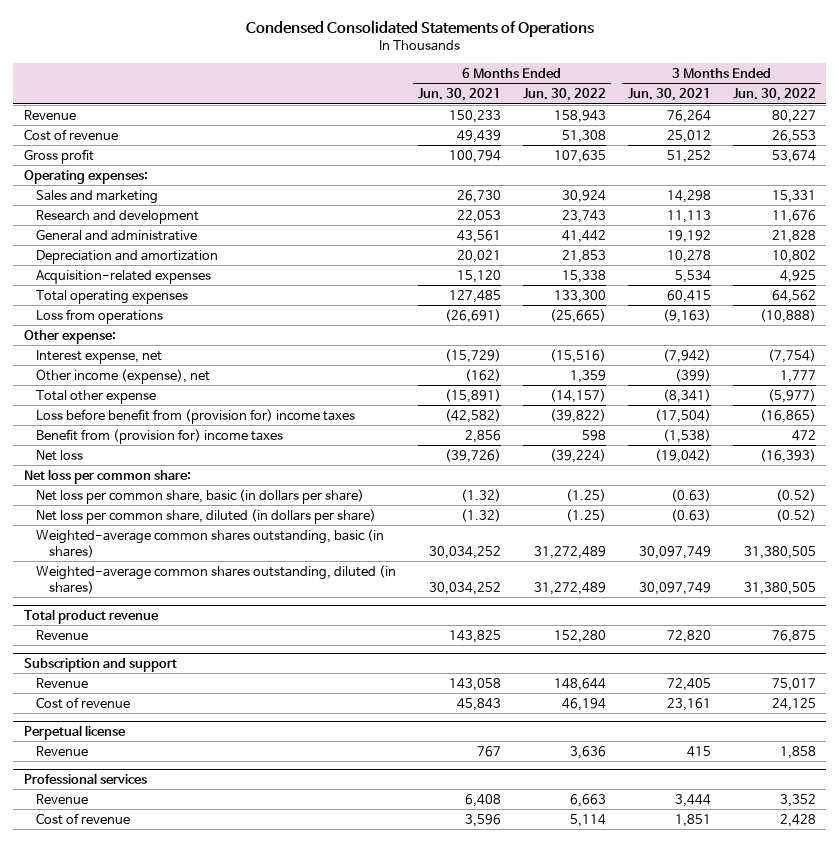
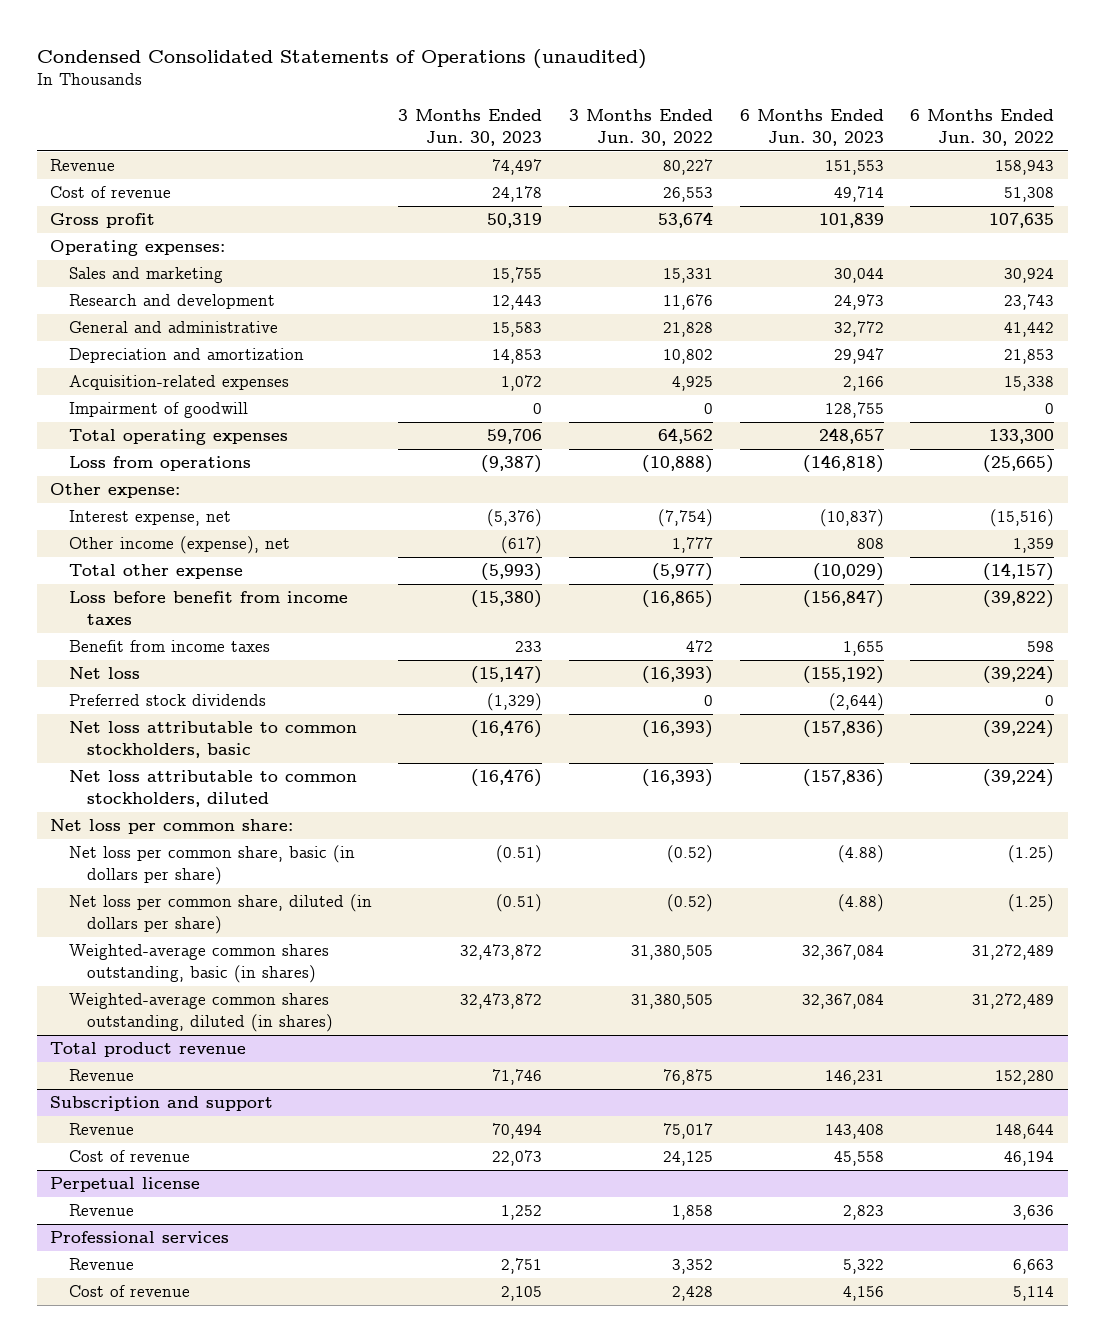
[245,19,594,37] Condensed Consolidated Statements of Operations -> [36,48,647,69] Condensed Consolidated Statements of Operations (unaudited)
[418,88,502,102] Jun. 30, 2021 -> none
[627,88,711,102] Jun. 30, 2021 -> none
none -> [398,109,543,146] 3 Months Ended Jun. 30, 2023
none -> [739,109,884,146] 6 Months Ended Jun. 30, 2023
none -> [68,402,248,419] Impairment of goodwill
[36,408,356,424] Loss before benefit from (provision for) income taxes -> [68,591,348,625] Loss before benefit from income taxes
[36,428,284,444] Benefit from (provision for) income taxes -> [68,640,270,653] Benefit from income taxes
none -> [68,694,266,707] Preferred stock dividends
none -> [68,721,357,758] Net loss attributable to common stockholders, basic
none -> [68,770,357,807] Net loss attributable to common stockholders, diluted

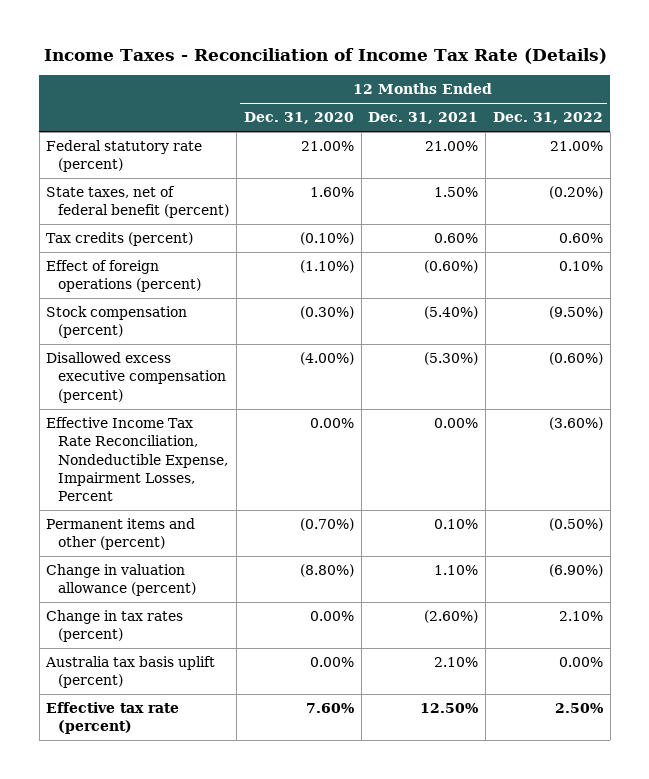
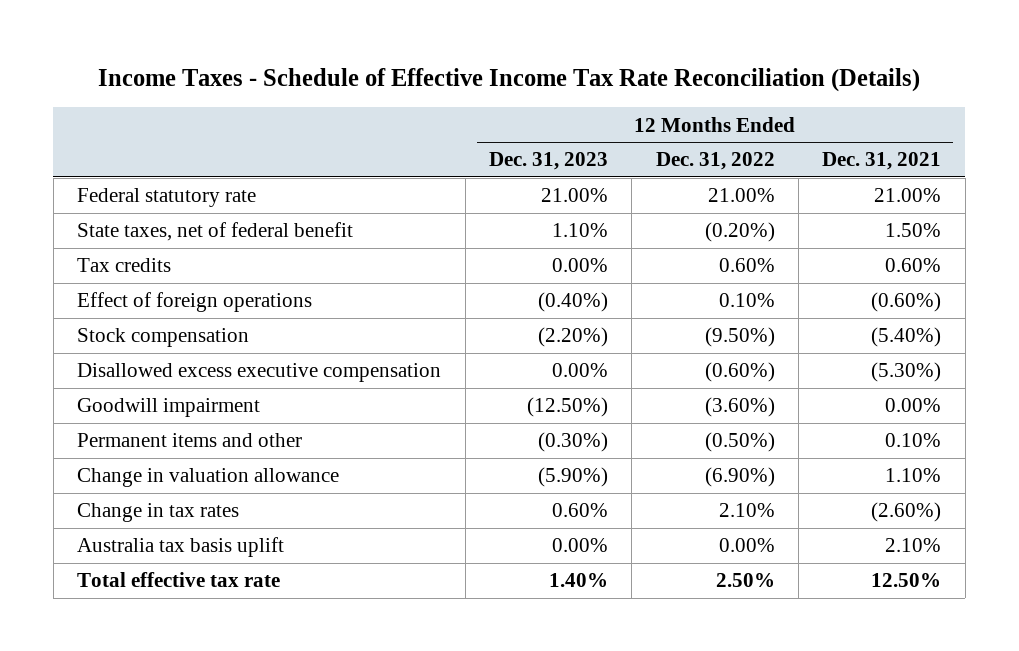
[43,47,607,64] Income Taxes - Reconciliation of Income Tax Rate (Details) -> [98,68,921,93] Income Taxes - Schedule of Effective Income Tax Rate Reconciliation (Details)
[243,112,354,125] Dec. 31, 2020 -> none
none -> [488,152,608,171] Dec. 31, 2023
[46,140,203,173] Federal statutory rate (percent) -> [77,188,257,208] Federal statutory rate
[46,186,230,219] State taxes, net of federal benefit (percent) -> [77,222,354,242] State taxes, net of federal benefit
[46,232,194,247] Tax credits (percent) -> [77,258,172,273] Tax credits
[46,260,202,293] Effect of foreign operations (percent) -> [77,292,313,313] Effect of foreign operations
[46,306,188,339] Stock compensation (percent) -> [77,328,250,348] Stock compensation
[46,352,227,403] Disallowed excess executive compensation (percent) -> [77,363,442,383] Disallowed excess executive compensation
[46,417,229,502] Effective Income Tax Rate Reconciliation, Nondeductible Expense, Impairment Losses, Percent -> [77,398,261,418] Goodwill impairment
[46,518,196,551] Permanent items and other (percent) -> [77,433,303,448] Permanent items and other
[46,564,197,597] Change in valuation allowance (percent) -> [77,468,340,488] Change in valuation allowance
[46,610,184,643] Change in tax rates (percent) -> [77,503,240,523] Change in tax rates
[45,656,216,689] Australia tax basis uplift (percent) -> [77,537,285,558] Australia tax basis uplift
[46,702,180,735] Effective tax rate (percent) -> [77,572,281,588] Total effective tax rate

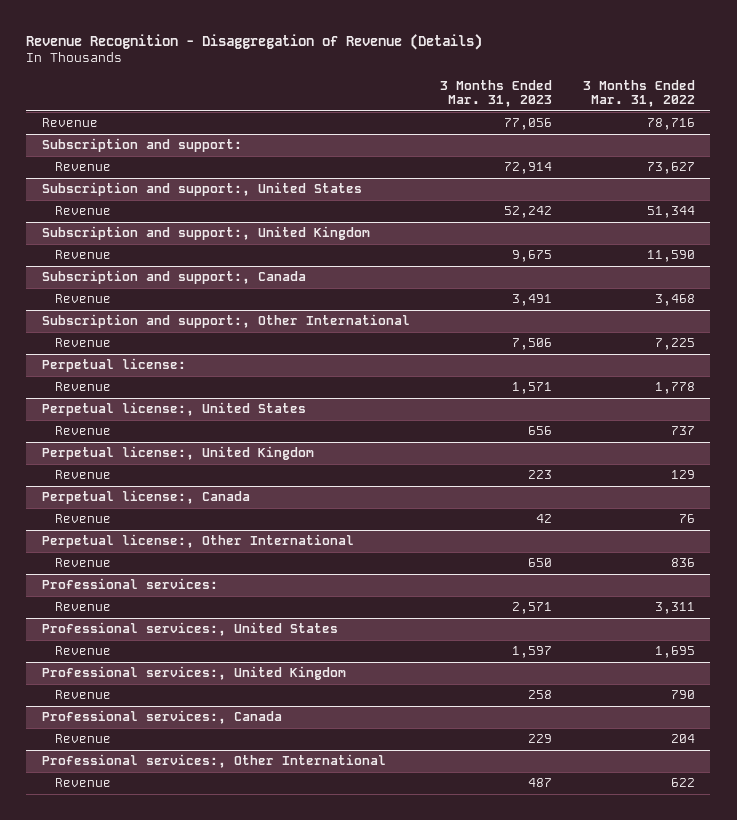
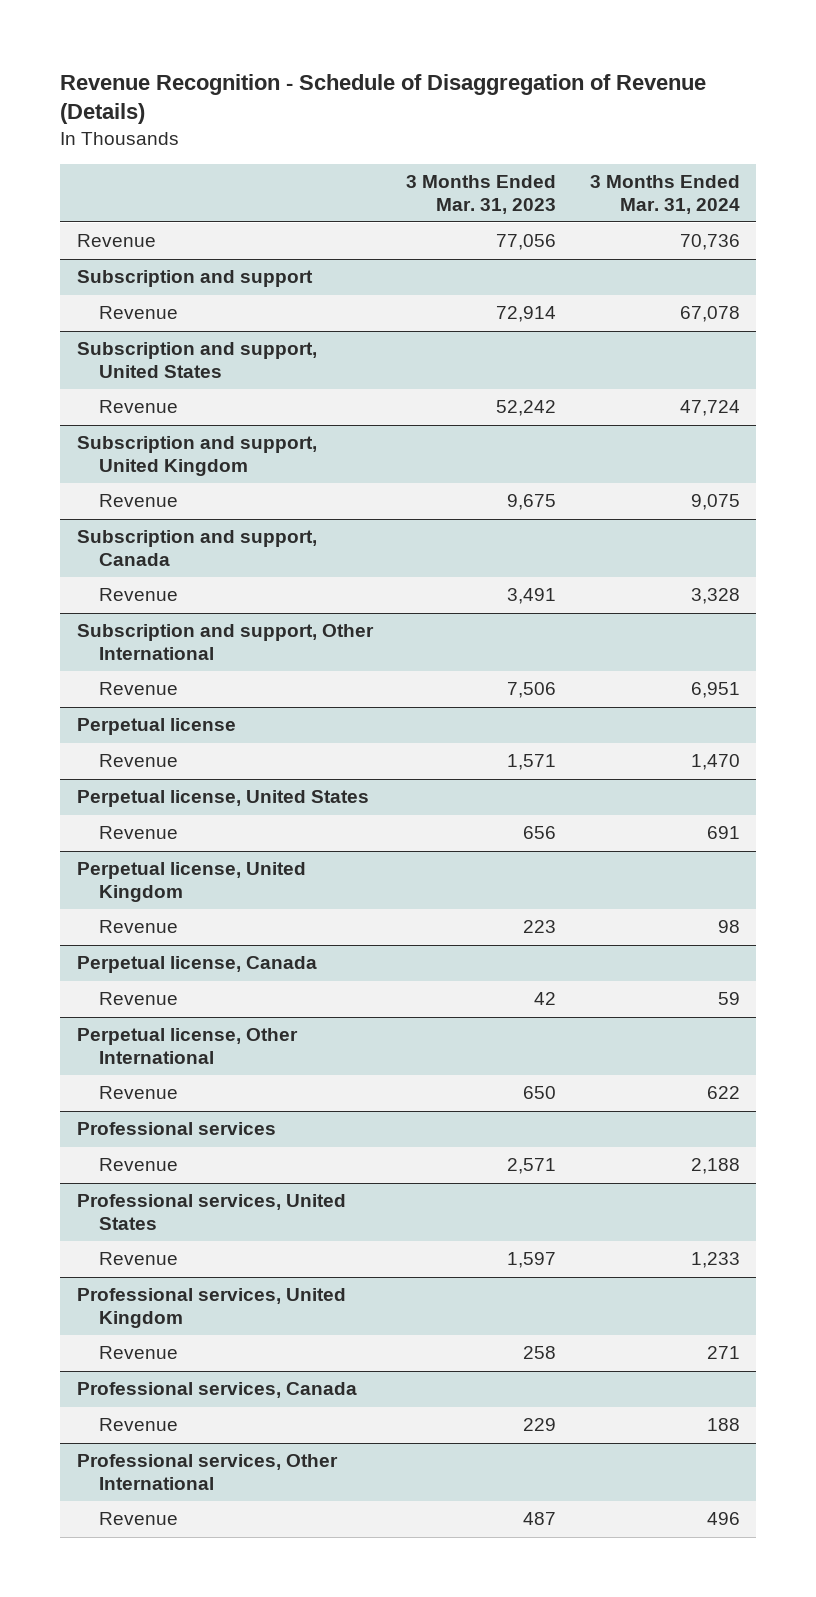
[26,33,483,50] Revenue Recognition - Disaggregation of Revenue (Details) -> [60,73,707,125] Revenue Recognition - Schedule of Disaggregation of Revenue (Details)
[583,79,696,108] 3 Months Ended Mar. 31, 2022 -> none
none -> [589,175,740,214] 3 Months Ended Mar. 31, 2024
[41,138,242,153] Subscription and support: -> [76,270,313,288] Subscription and support
[41,182,362,197] Subscription and support:, United States -> [76,342,317,378] Subscription and support, United States
[41,226,370,241] Subscription and support:, United Kingdom -> [76,436,317,476] Subscription and support, United Kingdom
[41,270,306,285] Subscription and support:, Canada -> [76,530,317,566] Subscription and support, Canada
[41,314,410,329] Subscription and support:, Other International -> [76,624,374,660] Subscription and support, Other International
[41,358,186,373] Perpetual license: -> [76,718,236,736] Perpetual license
[41,402,306,417] Perpetual license:, United States -> [76,790,369,808] Perpetual license, United States
[41,446,314,461] Perpetual license:, United Kingdom -> [76,862,306,902] Perpetual license, United Kingdom
[41,490,250,505] Perpetual license:, Canada -> [76,956,317,974] Perpetual license, Canada
[41,534,354,549] Perpetual license:, Other International -> [76,1028,298,1064] Perpetual license, Other International
[41,578,218,590] Professional services: -> [76,1122,276,1136] Professional services
[41,622,338,637] Professional services:, United States -> [76,1194,346,1230] Professional services, United States
[41,666,346,681] Professional services:, United Kingdom -> [76,1288,346,1328] Professional services, United Kingdom
[41,710,282,725] Professional services:, Canada -> [76,1382,357,1399] Professional services, Canada
[41,754,386,769] Professional services:, Other International -> [76,1454,338,1490] Professional services, Other International

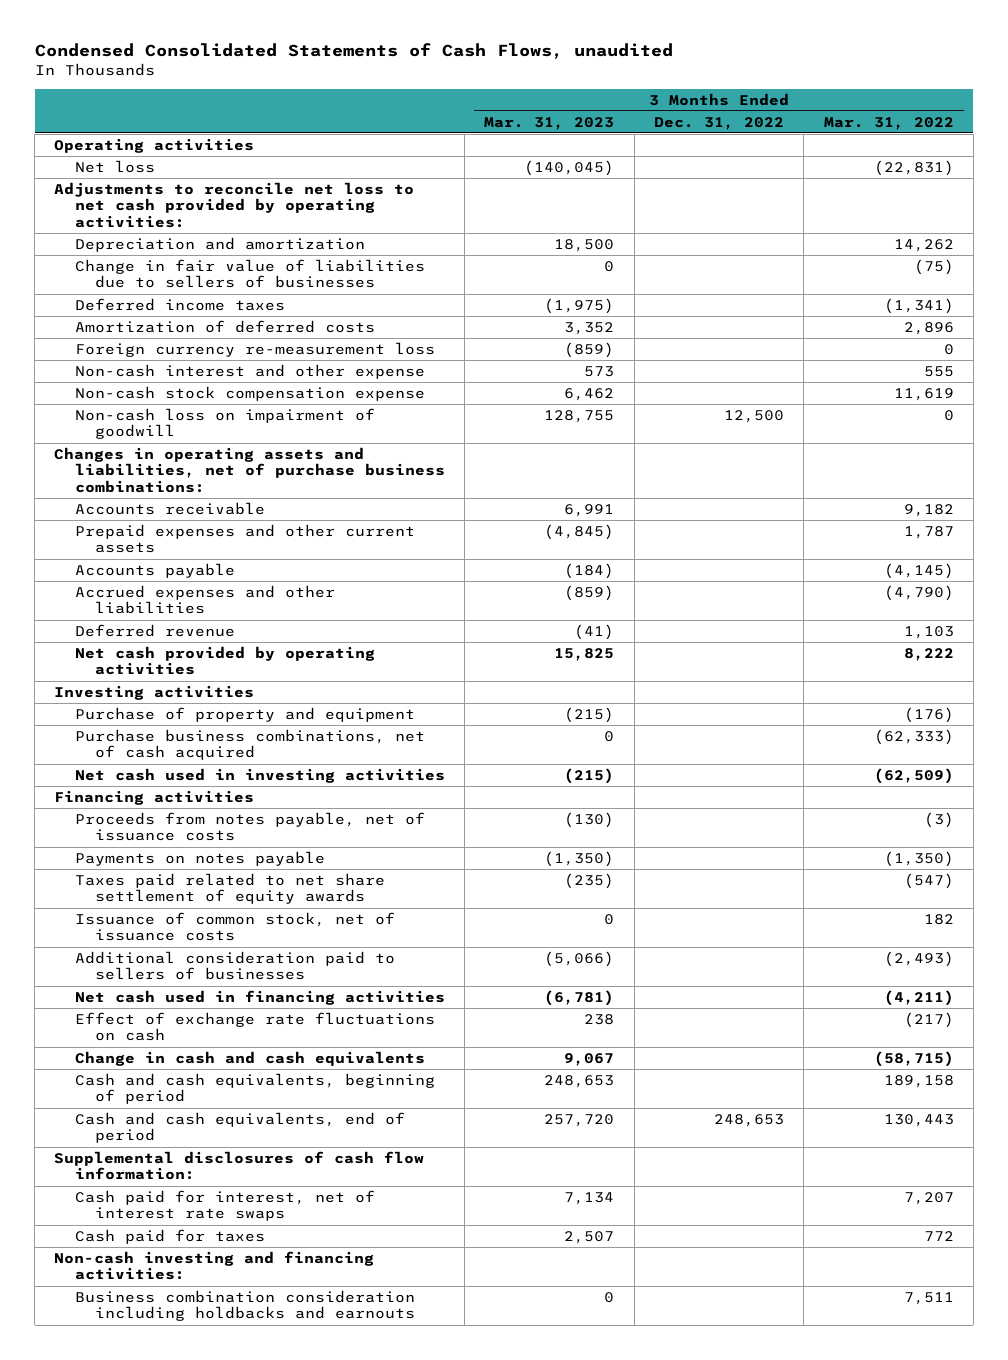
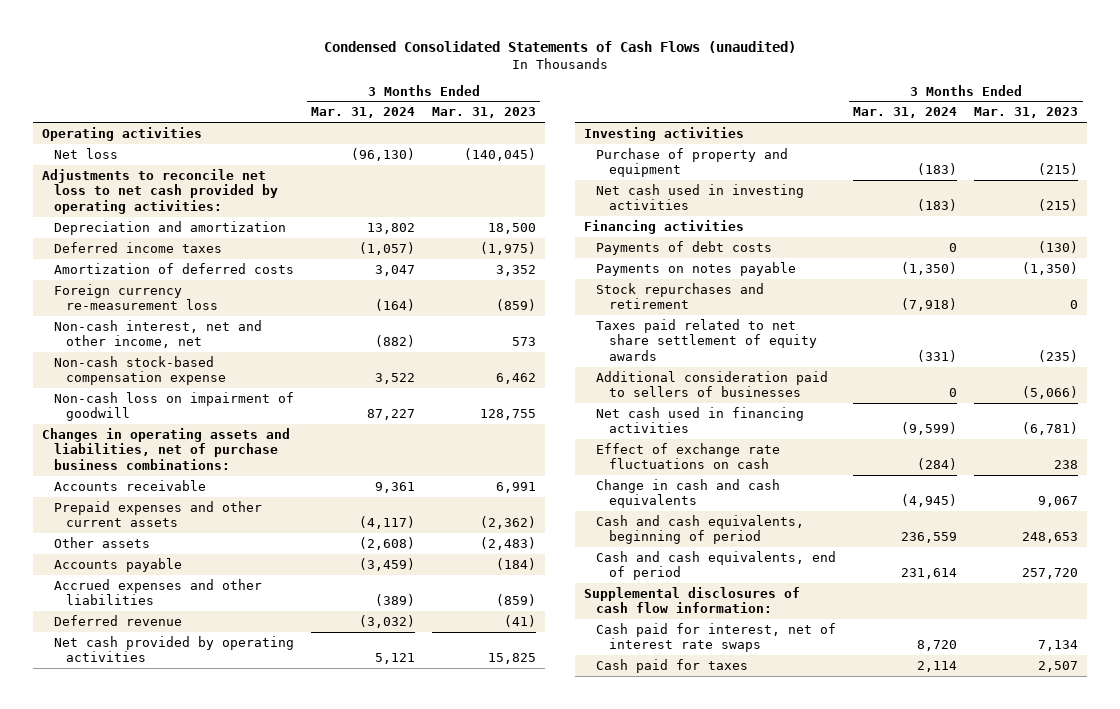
[34,43,673,60] Condensed Consolidated Statements of Cash Flows, unaudited -> [324,41,797,54] Condensed Consolidated Statements of Cash Flows (unaudited)
[653,116,784,130] Dec. 31, 2022 -> none
[823,116,954,130] Mar. 31, 2022 -> none
none -> [311,107,416,119] Mar. 31, 2024
[74,258,425,289] Change in fair value of liabilities due to sellers of businesses -> none
[74,363,425,379] Non-cash interest and other expense -> [54,319,263,349] Non-cash interest, net and other income, net
[74,385,425,401] Non-cash stock compensation expense -> [54,355,227,386] Non-cash stock-based compensation expense
[544,523,615,540] (4,845) -> [480,516,537,530] (2,362)
none -> [54,536,151,548] Other assets
[74,728,425,761] Purchase business combinations, net of cash acquired -> none
[74,811,425,842] Proceeds from notes payable, net of issuance costs -> none
none -> [596,240,773,255] Payments of debt costs
none -> [596,282,765,310] Stock repurchases and retirement
[74,911,395,942] Issuance of common stock, net of issuance costs -> none
[54,1250,375,1281] Non-cash investing and financing activities: -> none
[74,1289,415,1322] Business combination consideration including holdbacks and earnouts -> none

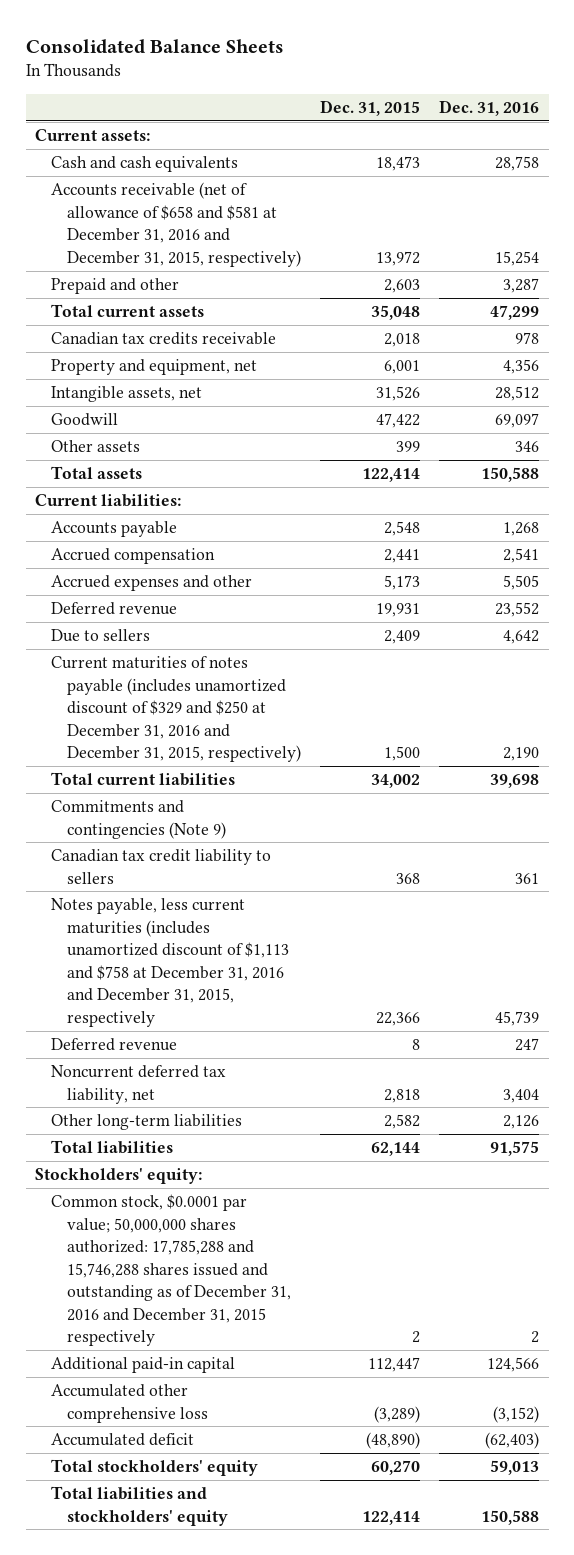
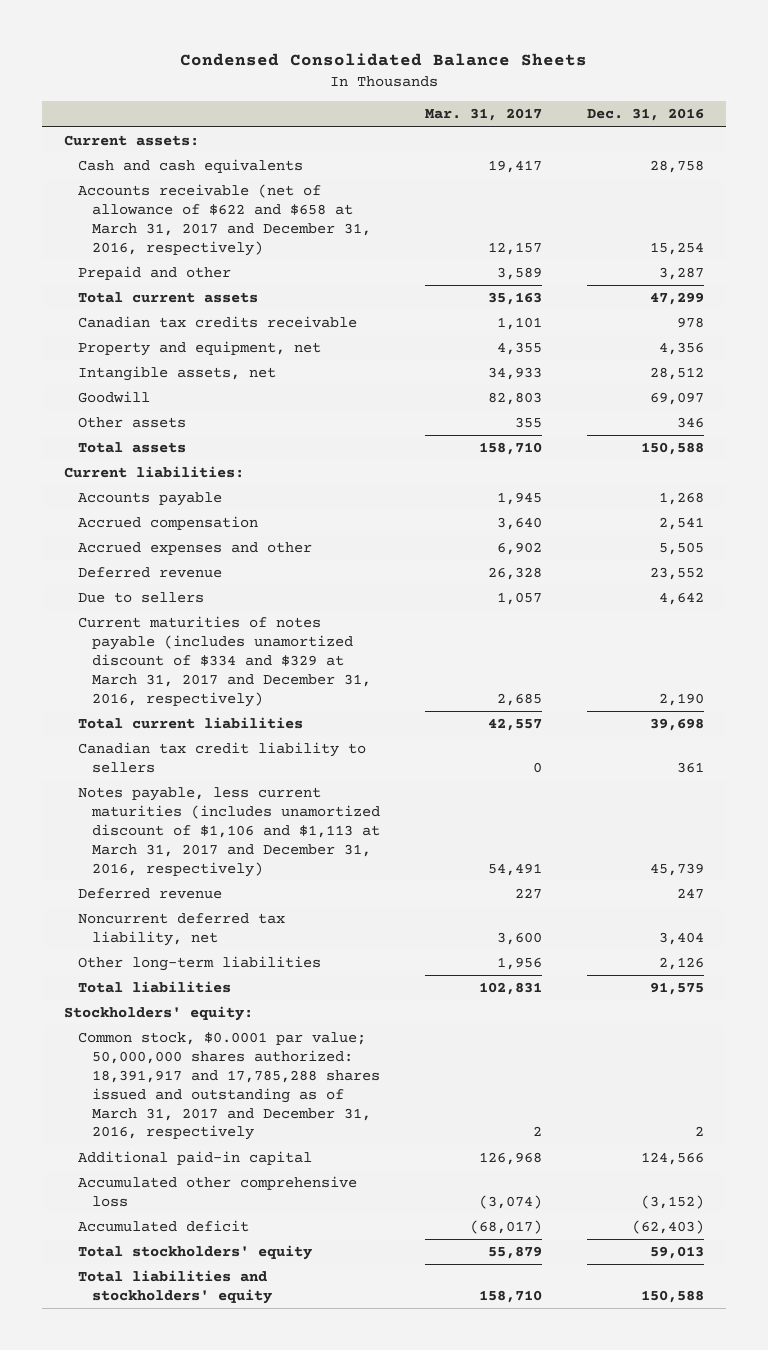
[25,38,284,54] Consolidated Balance Sheets -> [179,53,587,67] Condensed Consolidated Balance Sheets
[320,99,421,116] Dec. 31, 2015 -> none
none -> [424,108,542,122] Mar. 31, 2017
[51,182,302,267] Accounts receivable (net of allowance of $658 and $581 at December 31, 2016 and December 31, 2015, respectively) -> [77,184,371,256] Accounts receivable (net of allowance of $622 and $658 at March 31, 2017 and December 31, 2016, respectively)
[51,656,302,763] Current maturities of notes payable (includes unamortized discount of $329 and $250 at December 31, 2016 and December 31, 2015, respectively) -> [77,616,371,707] Current maturities of notes payable (includes unamortized discount of $334 and $329 at March 31, 2017 and December 31, 2016, respectively)
[51,800,227,839] Commitments and contingencies (Note 9) -> none
[51,898,290,1027] Notes payable, less current maturities (includes unamortized discount of $1,113 and $758 at December 31, 2016 and December 31, 2015, respectively -> [77,787,380,877] Notes payable, less current maturities (includes unamortized discount of $1,106 and $1,113 at March 31, 2017 and December 31, 2016, respectively)
[51,1194,292,1347] Common stock, $0.0001 par value; 50,000,000 shares authorized: 17,785,288 and 15,746,288 shares issued and outstanding as of December 31, 2016 and December 31, 2015 respectively -> [77,1032,380,1141] Common stock, $0.0001 par value; 50,000,000 shares authorized: 18,391,917 and 17,785,288 shares issued and outstanding as of March 31, 2017 and December 31, 2016, respectively

